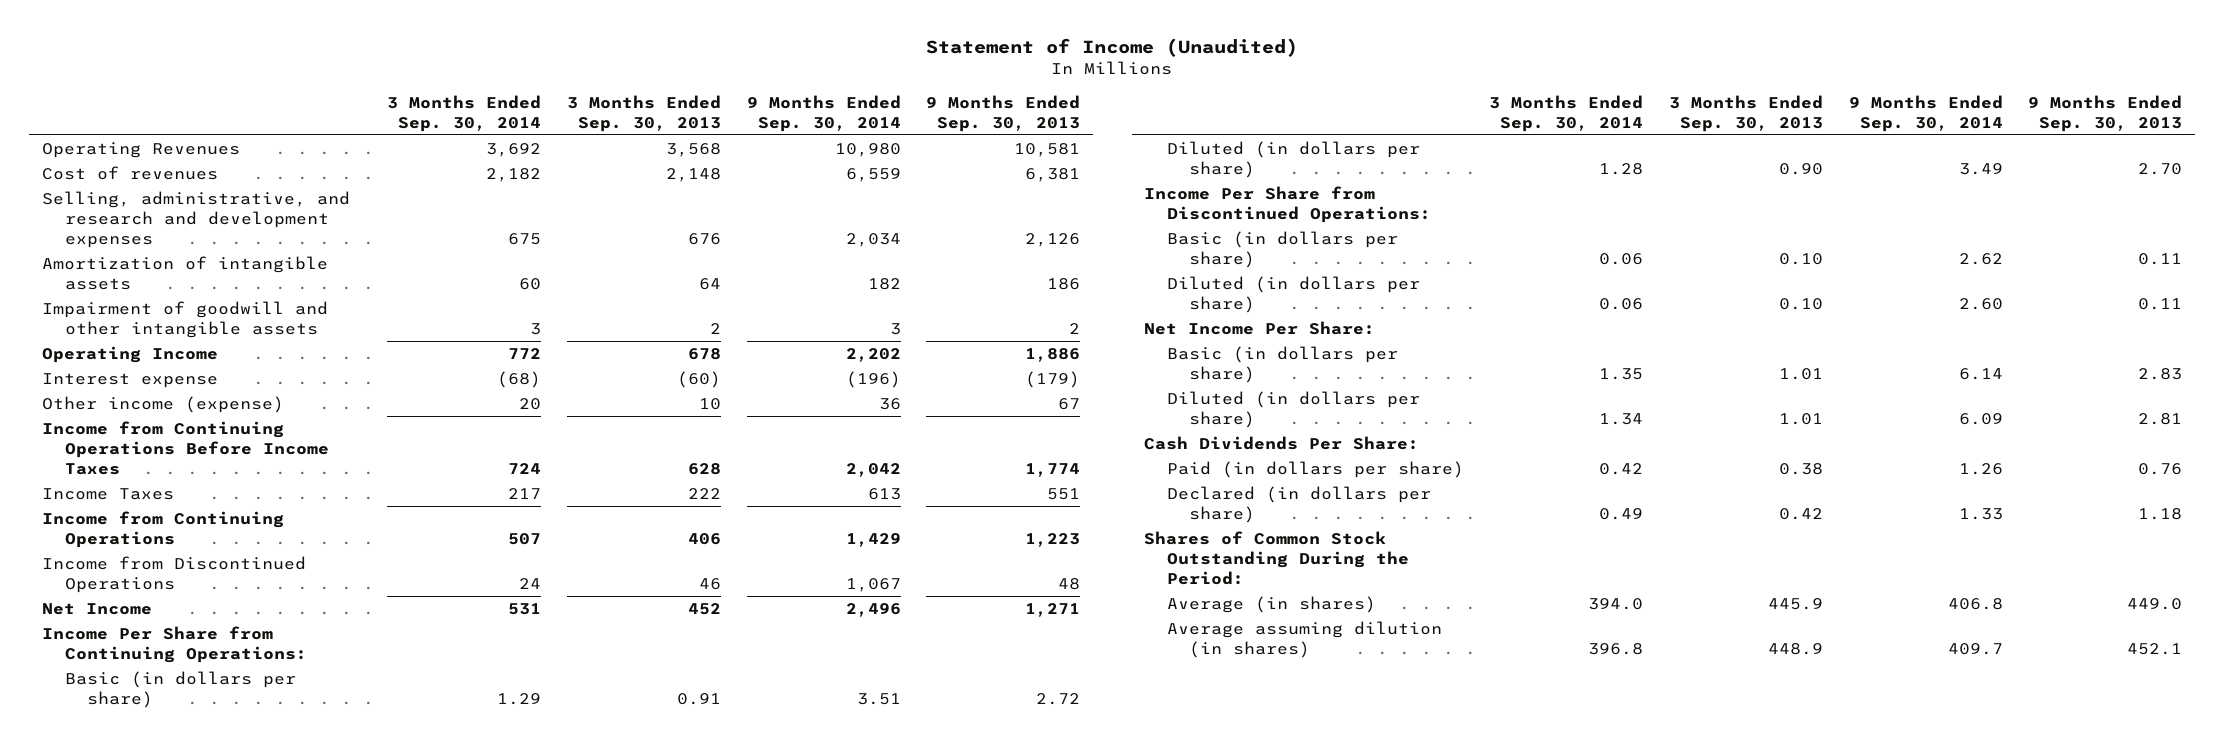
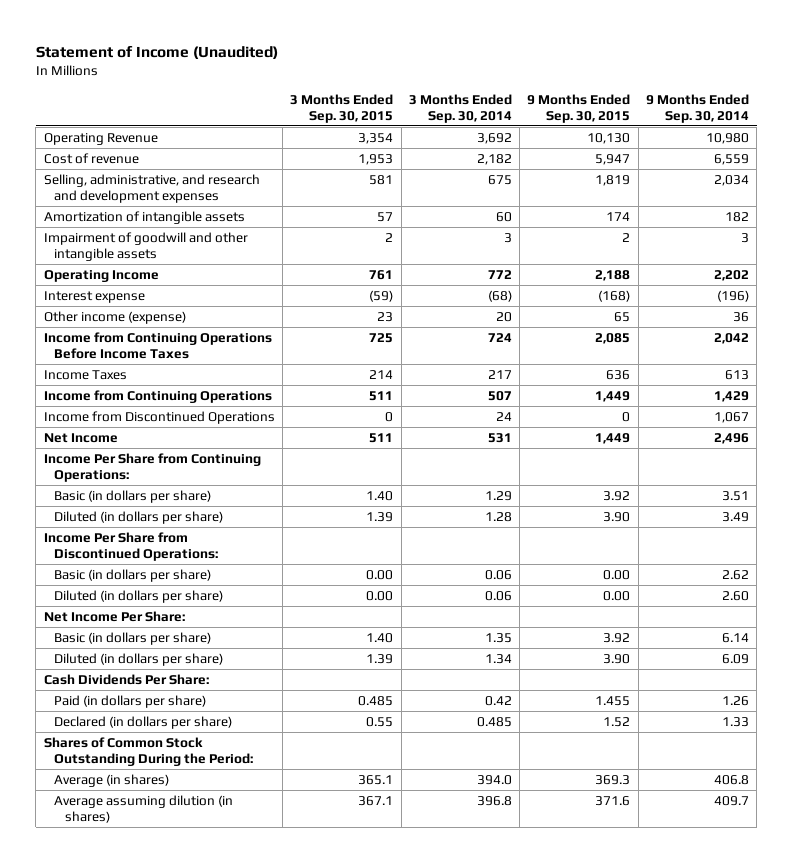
[566,94,721,132] 3 Months Ended Sep. 30, 2013 -> none
[926,94,1081,132] 9 Months Ended Sep. 30, 2013 -> none
none -> [290,93,394,124] 3 Months Ended Sep. 30, 2015
none -> [527,93,631,124] 9 Months Ended Sep. 30, 2015
[42,142,241,159] Operating Revenues -> [43,132,158,145] Operating Revenue
[42,166,219,181] Cost of revenues -> [43,152,139,164] Cost of revenue
[1599,507,1644,520] 0.49 -> [476,716,512,727] 0.485

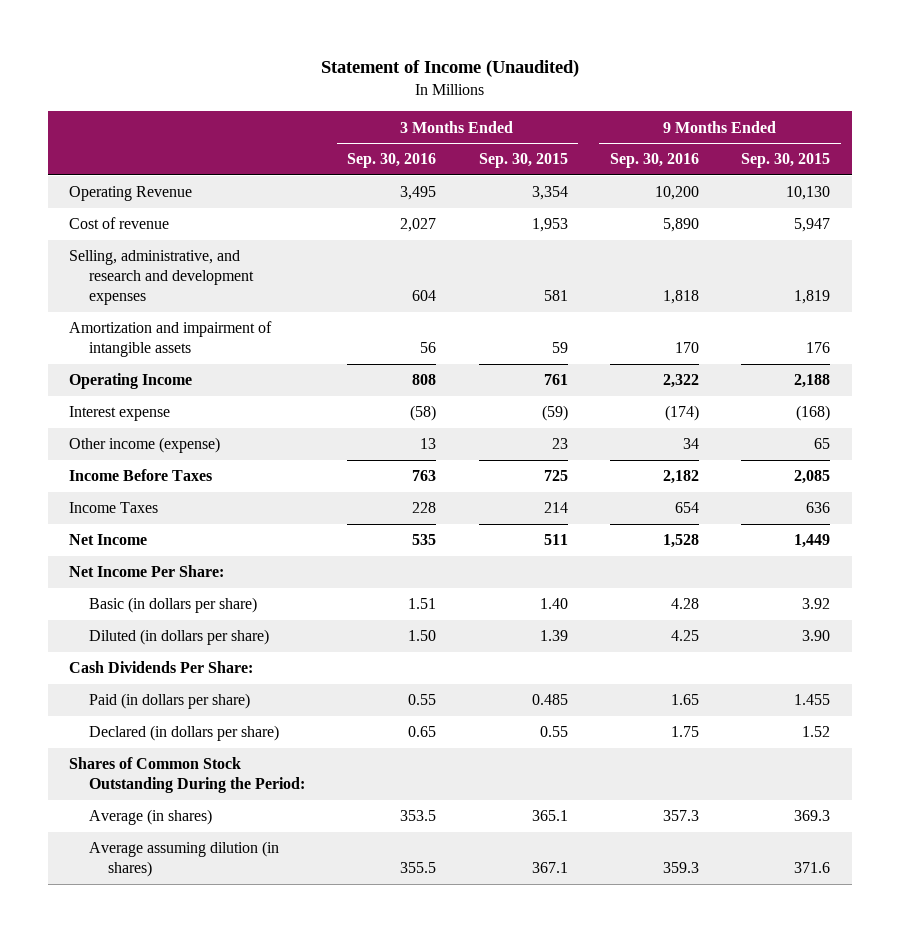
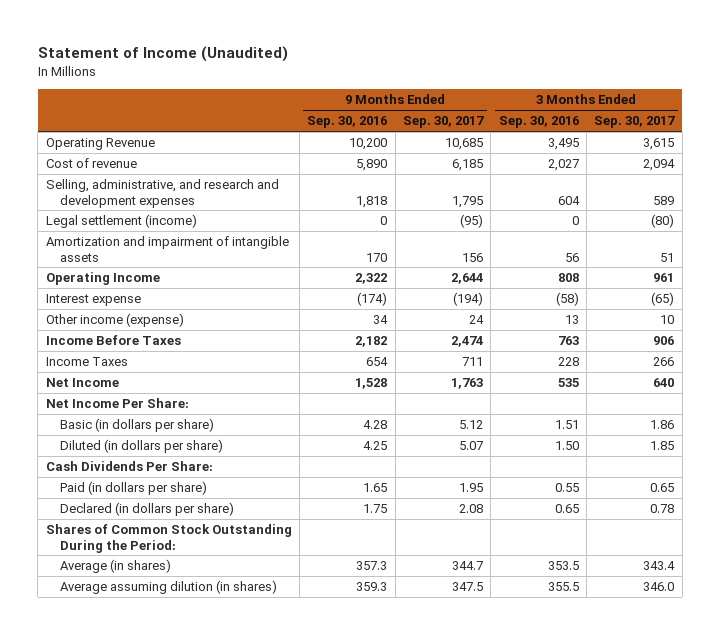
[478,153,568,169] Sep. 30, 2015 -> none
[741,153,831,169] Sep. 30, 2015 -> none
none -> [402,116,484,129] Sep. 30, 2017
none -> [594,116,676,129] Sep. 30, 2017
none -> [45,214,197,229] Legal settlement (income)

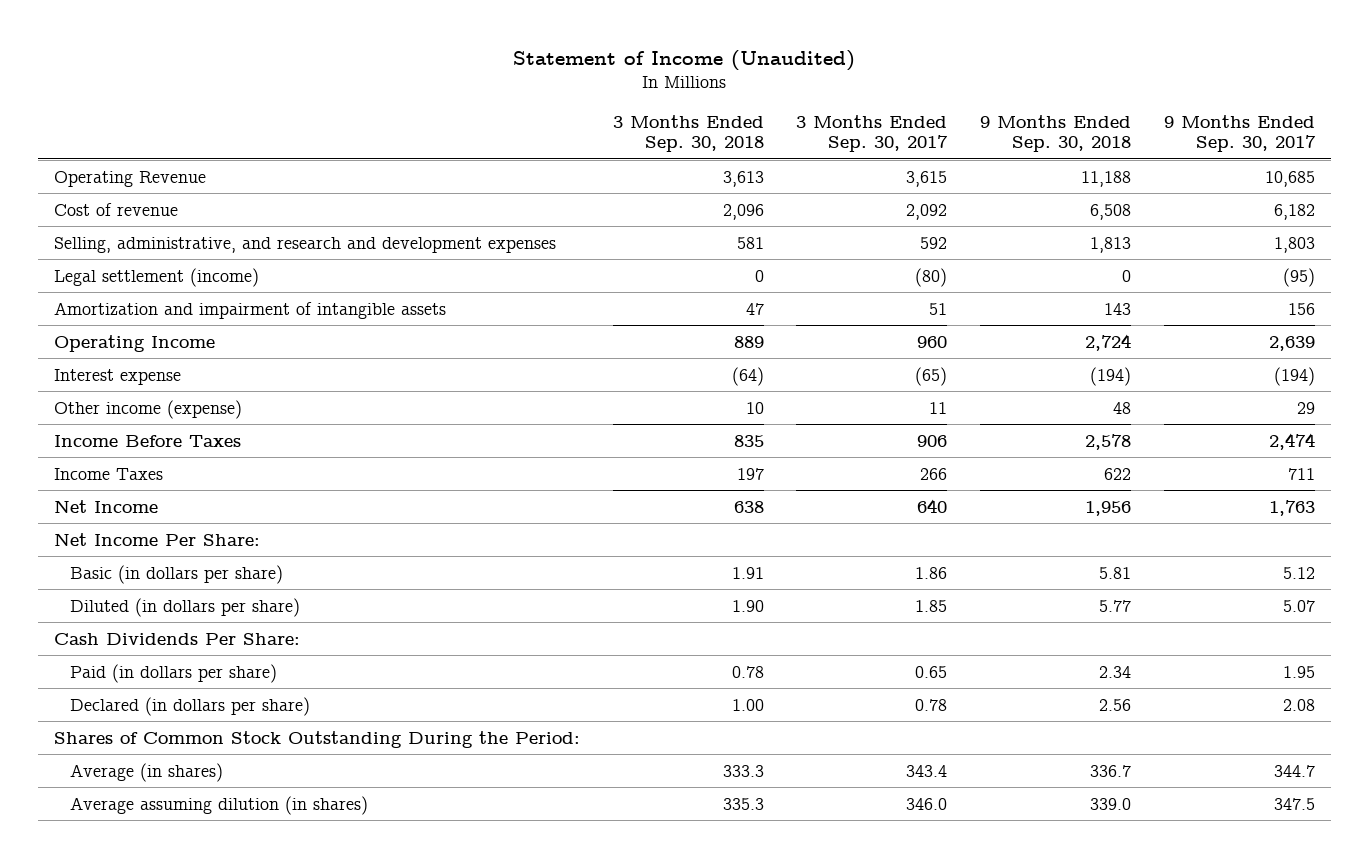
[307,116,388,129] Sep. 30, 2016 -> none
[498,116,579,129] Sep. 30, 2016 -> none
none -> [612,114,764,153] 3 Months Ended Sep. 30, 2018
none -> [980,114,1132,153] 9 Months Ended Sep. 30, 2018
[451,159,483,172] 6,185 -> [1273,203,1315,220] 6,182
[643,159,676,172] 2,094 -> [906,203,948,220] 2,092
[451,195,483,208] 1,795 -> [1273,236,1315,253] 1,803
[653,195,675,205] 589 -> [920,236,948,249] 592
[450,273,483,285] 2,644 -> [1268,335,1315,351] 2,639
[653,273,675,283] 961 -> [917,335,948,348] 960
[468,315,484,325] 24 -> [1296,401,1315,414] 29
[660,315,675,325] 10 -> [929,401,948,414] 11

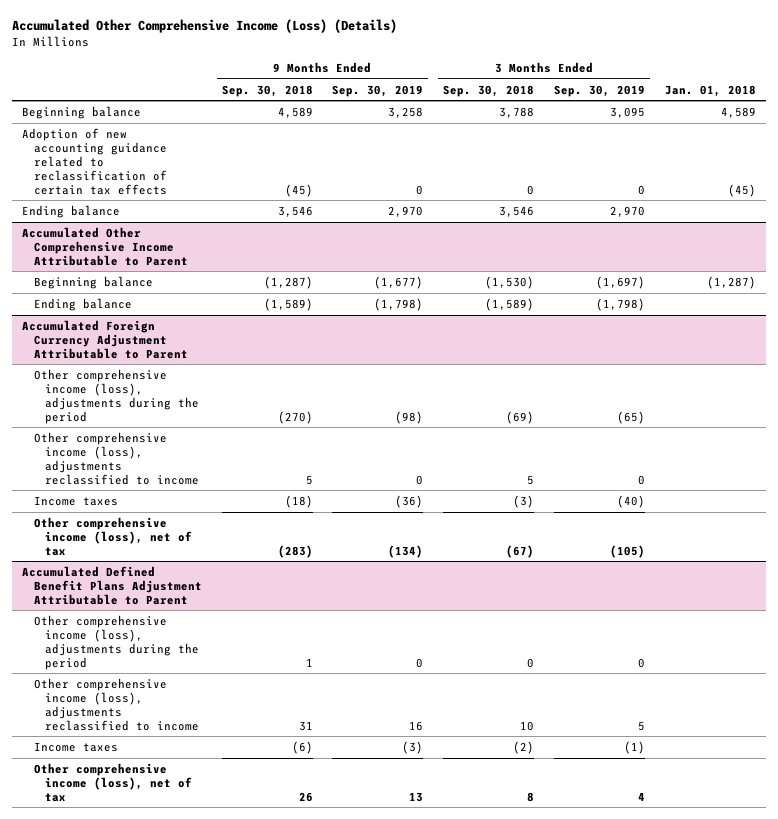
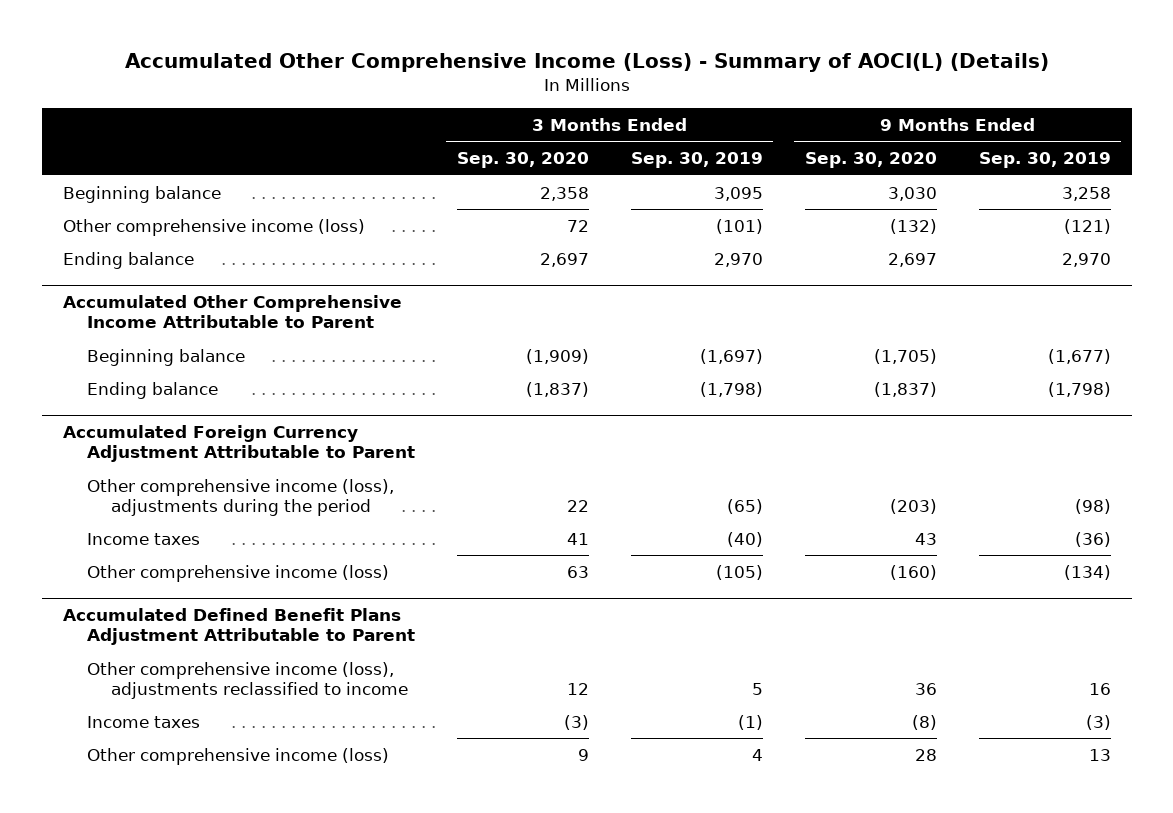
[12,19,398,34] Accumulated Other Comprehensive Income (Loss) (Details) -> [124,53,1049,73] Accumulated Other Comprehensive Income (Loss) - Summary of AOCI(L) (Details)
[221,84,313,97] Sep. 30, 2018 -> none
[443,84,535,97] Sep. 30, 2018 -> none
[664,84,756,97] Jan. 01, 2018 -> none
none -> [456,152,589,169] Sep. 30, 2020
none -> [804,152,937,169] Sep. 30, 2020
[22,127,167,195] Adoption of new accounting guidance related to reclassification of certain tax effects -> none
none -> [62,218,365,236] Other comprehensive income (loss)
[33,431,200,485] Other comprehensive income (loss), adjustments reclassified to income -> none
[33,516,193,556] Other comprehensive income (loss), net of tax -> [86,564,389,582] Other comprehensive income (loss)
[33,614,200,670] Other comprehensive income (loss), adjustments during the period -> none
[33,762,193,802] Other comprehensive income (loss), net of tax -> [86,747,389,765] Other comprehensive income (loss)

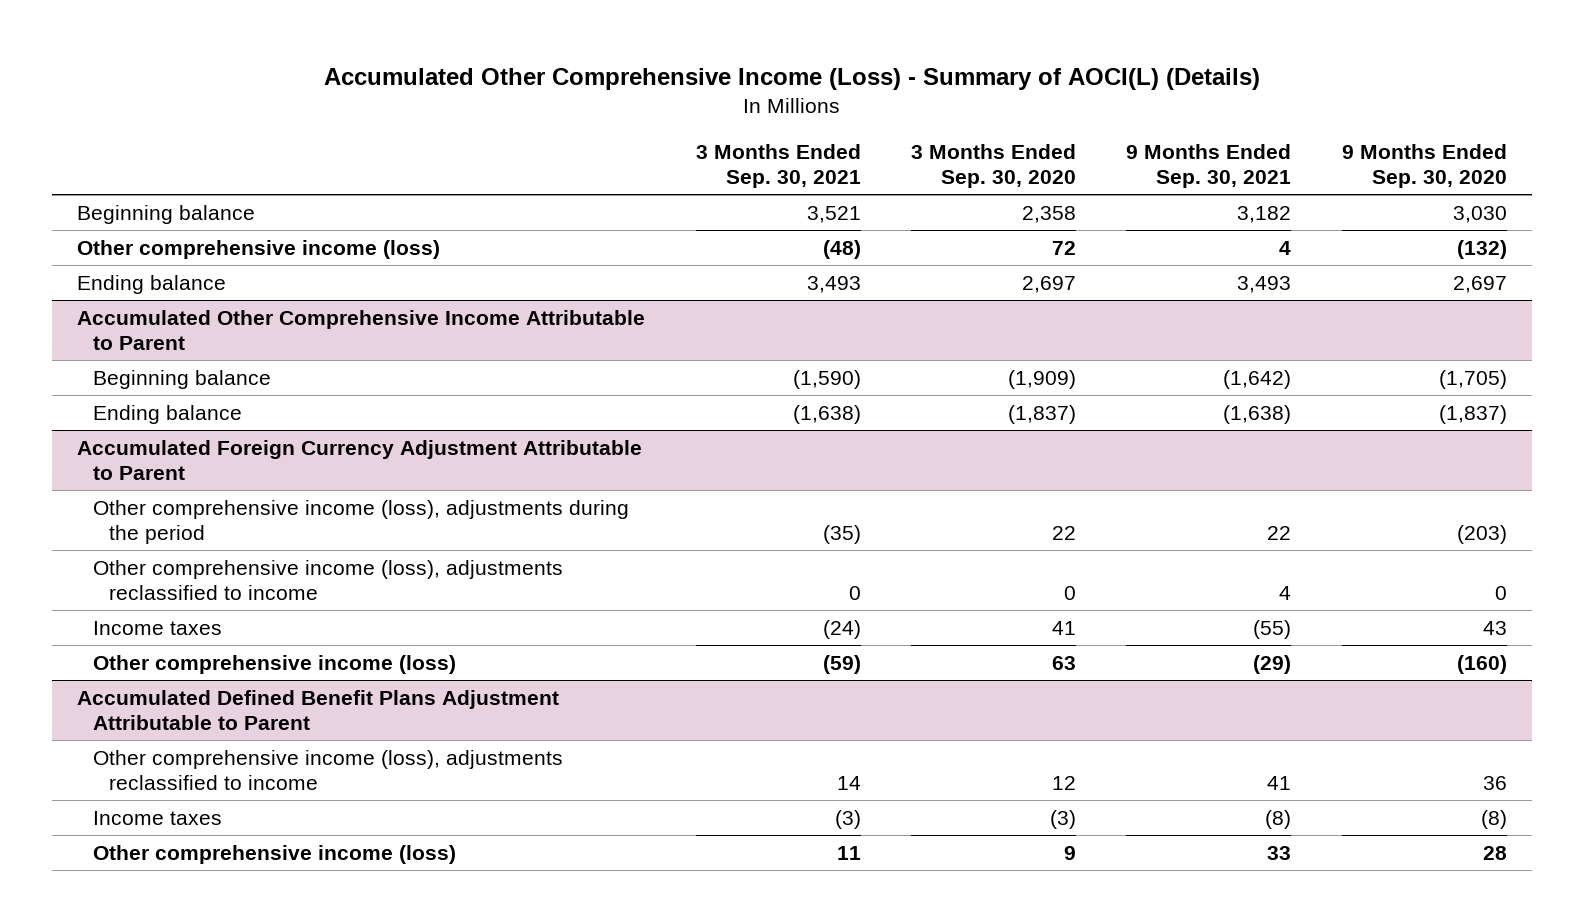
[630,152,763,169] Sep. 30, 2019 -> none
[978,152,1111,169] Sep. 30, 2019 -> none
none -> [695,143,861,188] 3 Months Ended Sep. 30, 2021
none -> [1126,143,1292,188] 9 Months Ended Sep. 30, 2021
none -> [93,559,564,600] Other comprehensive income (loss), adjustments reclassified to income

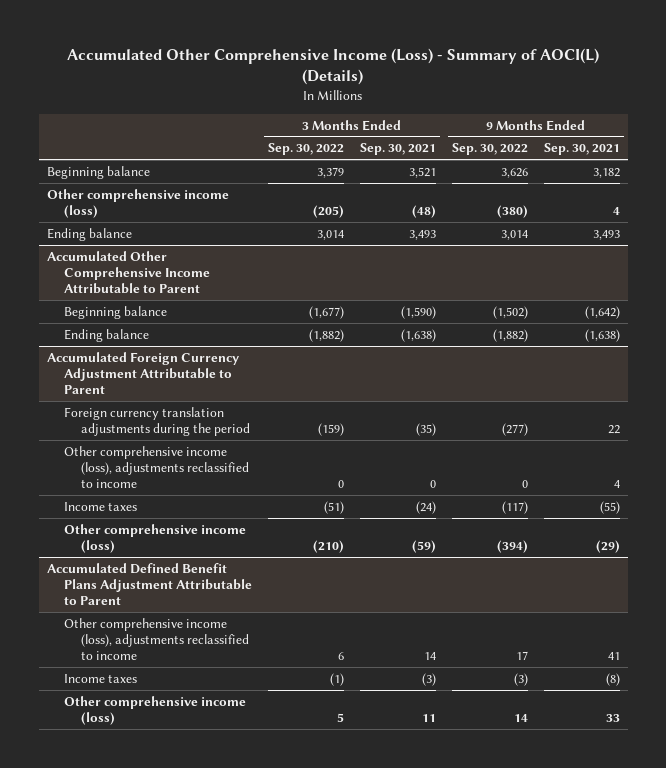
[910,143,1076,188] 3 Months Ended Sep. 30, 2020 -> none
[1341,143,1507,188] 9 Months Ended Sep. 30, 2020 -> none
none -> [267,143,344,156] Sep. 30, 2022
none -> [451,143,528,156] Sep. 30, 2022
[93,499,630,544] Other comprehensive income (loss), adjustments during the period -> [63,406,251,436] Foreign currency translation adjustments during the period

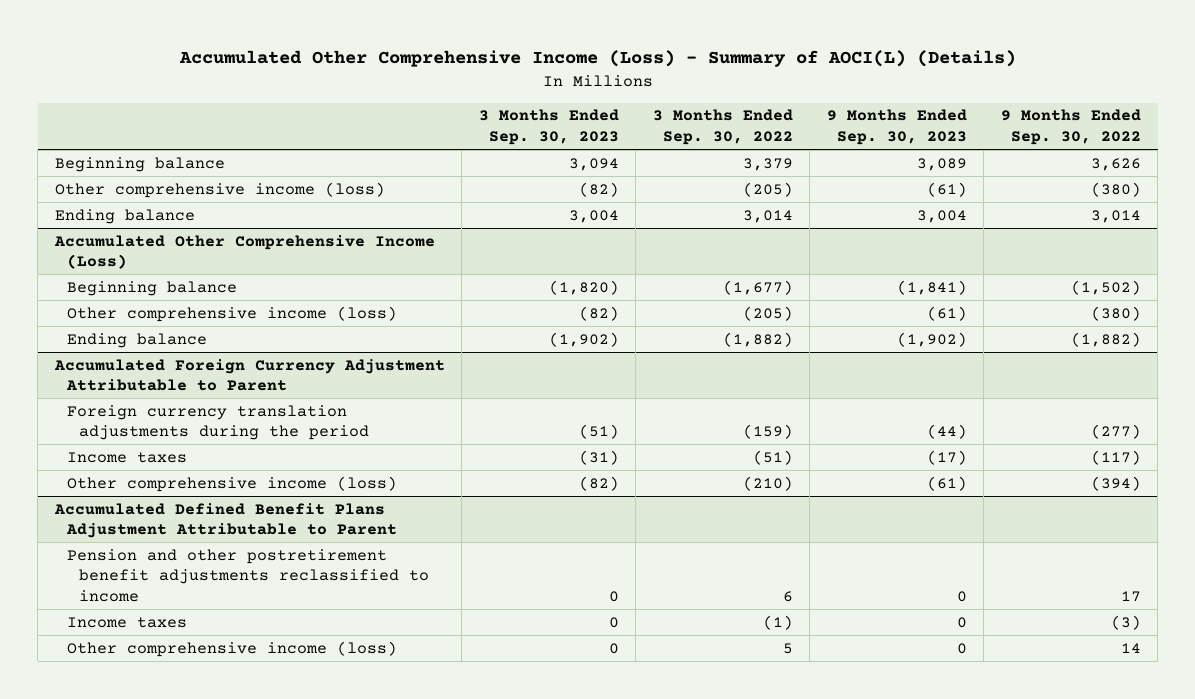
[359,143,436,156] Sep. 30, 2021 -> none
[543,143,620,156] Sep. 30, 2021 -> none
none -> [478,109,619,146] 3 Months Ended Sep. 30, 2023
none -> [826,109,967,146] 9 Months Ended Sep. 30, 2023
[46,250,210,294] Accumulated Other Comprehensive Income Attributable to Parent -> [53,234,435,270] Accumulated Other Comprehensive Income (Loss)
none -> [66,305,397,322] Other comprehensive income (loss)
[63,445,250,488] Other comprehensive income (loss), adjustments reclassified to income -> none
[63,617,250,660] Other comprehensive income (loss), adjustments reclassified to income -> [66,548,430,603] Pension and other postretirement benefit adjustments reclassified to income

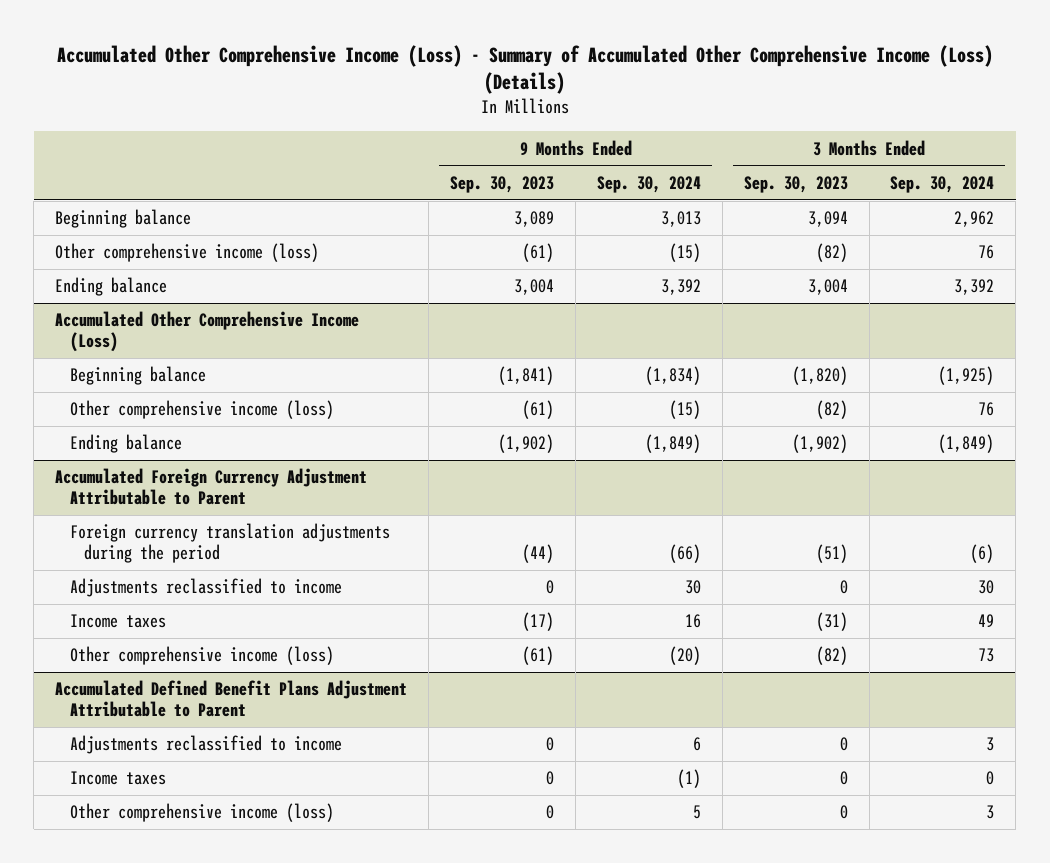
[178,50,1016,68] Accumulated Other Comprehensive Income (Loss) - Summary of AOCI(L) (Details) -> [56,44,993,95] Accumulated Other Comprehensive Income (Loss) - Summary of Accumulated Other Comprehensive Income (Loss) (Details)
[652,109,793,146] 3 Months Ended Sep. 30, 2022 -> none
[1000,109,1141,146] 9 Months Ended Sep. 30, 2022 -> none
none -> [596,175,701,193] Sep. 30, 2024
none -> [890,175,995,193] Sep. 30, 2024
none -> [69,578,342,598] Adjustments reclassified to income
[66,548,430,603] Pension and other postretirement benefit adjustments reclassified to income -> [69,735,342,755] Adjustments reclassified to income

